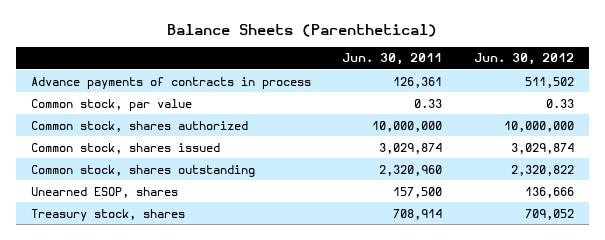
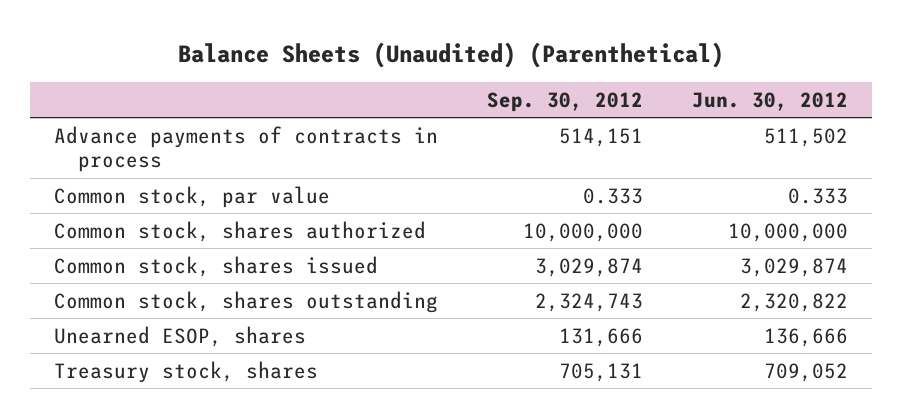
[167,23,438,37] Balance Sheets (Parenthetical) -> [178,41,725,68] Balance Sheets (Unaudited) (Parenthetical)
[342,53,443,66] Jun. 30, 2011 -> none
none -> [487,92,644,113] Sep. 30, 2012
[545,98,574,108] 0.33 -> [787,187,848,204] 0.333

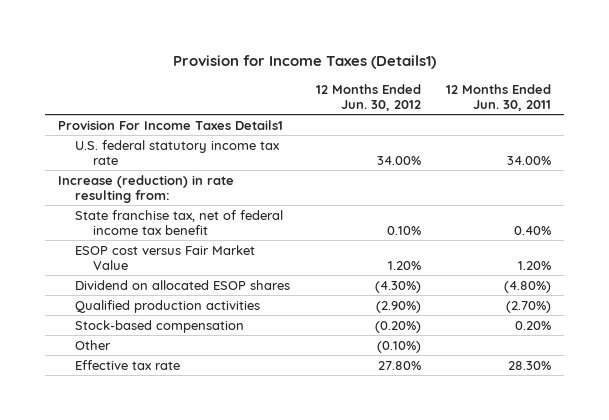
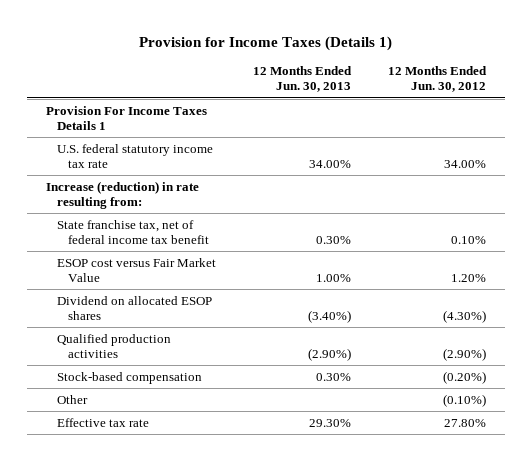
[172,54,436,69] Provision for Income Taxes (Details1) -> [138,35,392,51] Provision for Income Taxes (Details 1)
[445,83,551,111] 12 Months Ended Jun. 30, 2011 -> none
none -> [252,66,352,93] 12 Months Ended Jun. 30, 2013
[58,119,284,130] Provision For Income Taxes Details1 -> [45,105,207,130] Provision For Income Taxes Details 1

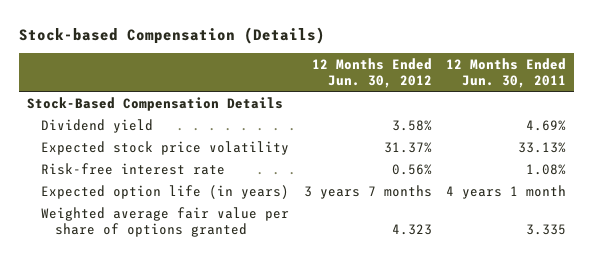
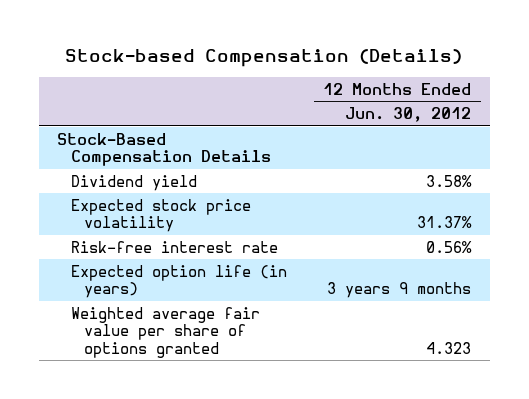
[446,57,567,89] 12 Months Ended Jun. 30, 2011 -> none
[303,184,432,199] 3 years 7 months -> [327,282,472,299] 3 years 9 months

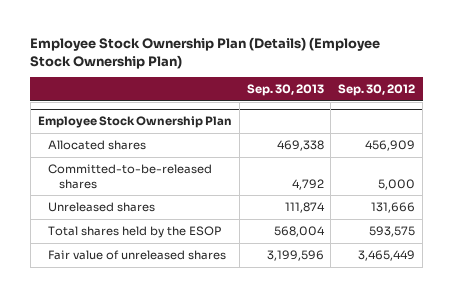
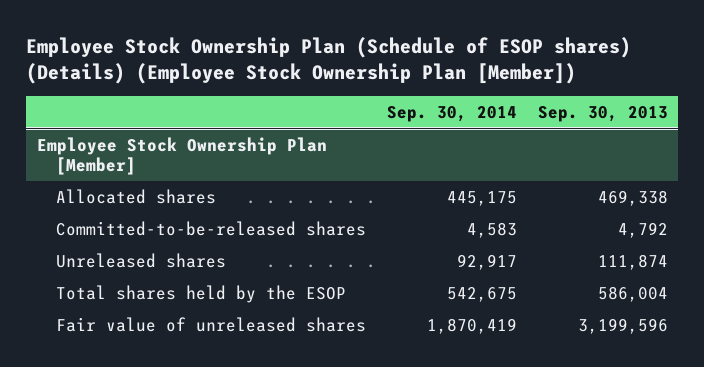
[30,36,381,69] Employee Stock Ownership Plan (Details) (Employee Stock Ownership Plan) -> [26,36,632,84] Employee Stock Ownership Plan (Schedule of ESOP shares) (Details) (Employee Stock Ownership Plan [Member])
[338,84,416,97] Sep. 30, 2012 -> none
none -> [386,105,517,122] Sep. 30, 2014
[37,116,232,129] Employee Stock Ownership Plan -> [36,136,327,175] Employee Stock Ownership Plan [Member]
[273,226,325,238] 568,004 -> [597,285,668,302] 586,004

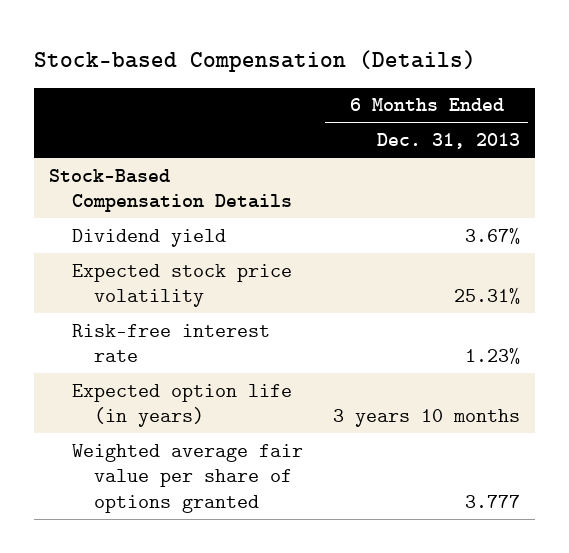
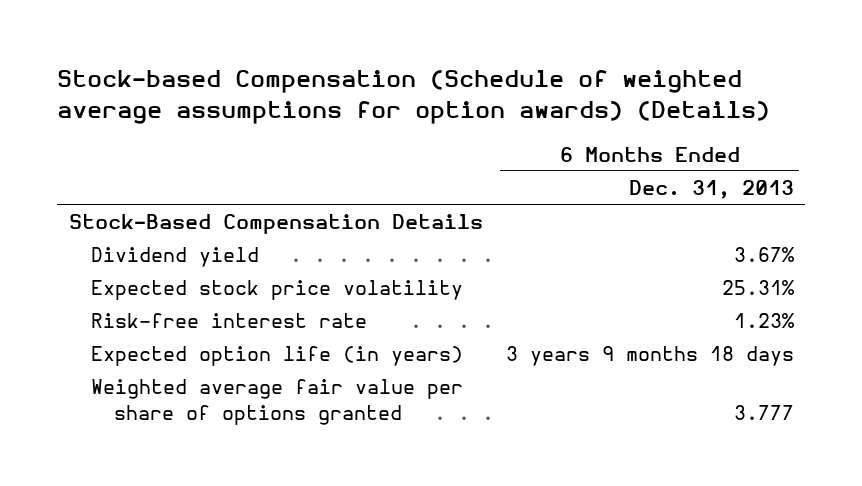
[34,49,477,72] Stock-based Compensation (Details) -> [57,70,771,124] Stock-based Compensation (Schedule of weighted average assumptions for option awards) (Details)
[333,409,521,428] 3 years 10 months -> [505,346,794,367] 3 years 9 months 18 days

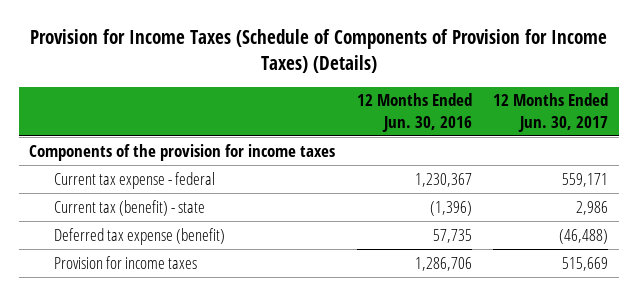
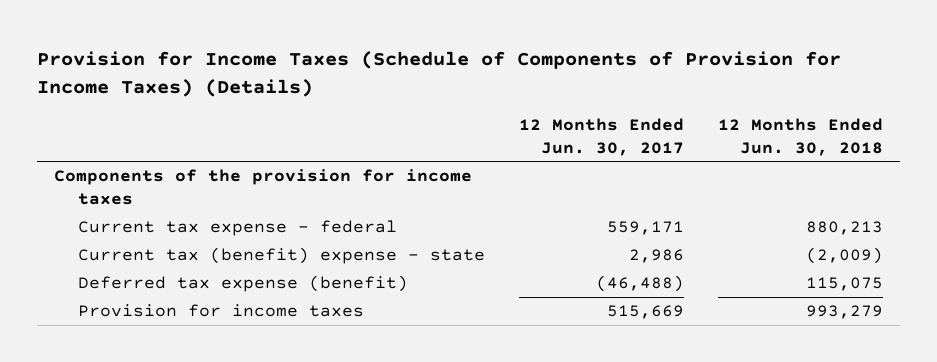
[356,93,472,132] 12 Months Ended Jun. 30, 2016 -> none
none -> [718,117,884,156] 12 Months Ended Jun. 30, 2018
[53,199,205,216] Current tax (benefit) - state -> [78,247,486,265] Current tax (benefit) expense - state

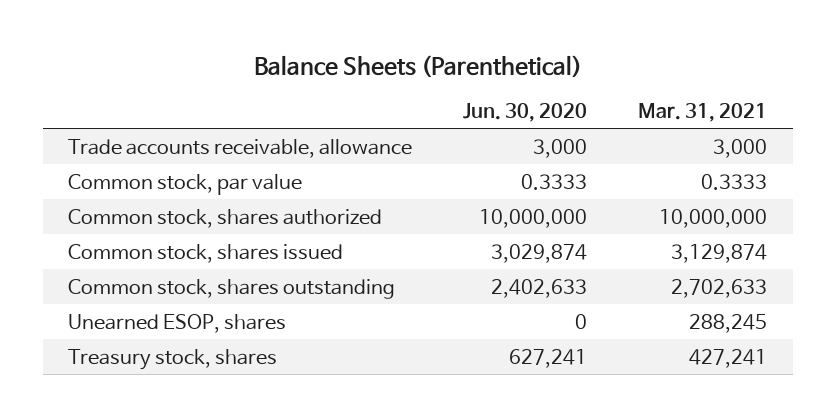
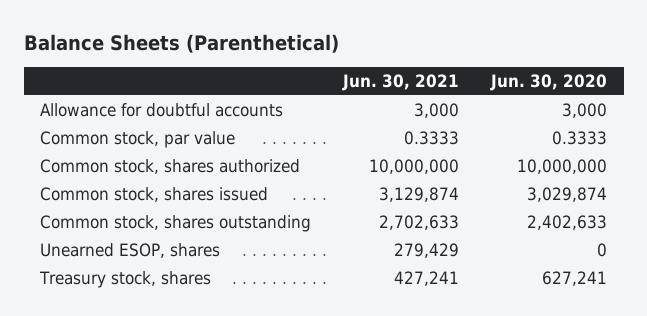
[638,103,768,123] Mar. 31, 2021 -> none
none -> [342,74,460,92] Jun. 30, 2021
[68,138,413,158] Trade accounts receivable, allowance -> [39,103,283,118] Allowance for doubtful accounts

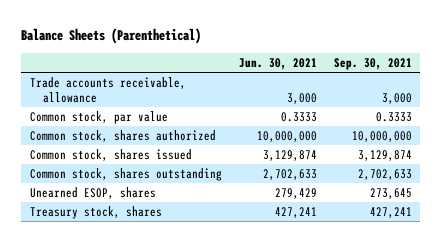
[490,74,608,92] Jun. 30, 2020 -> none
none -> [333,57,412,70] Sep. 30, 2021
[39,103,283,118] Allowance for doubtful accounts -> [29,77,186,103] Trade accounts receivable, allowance

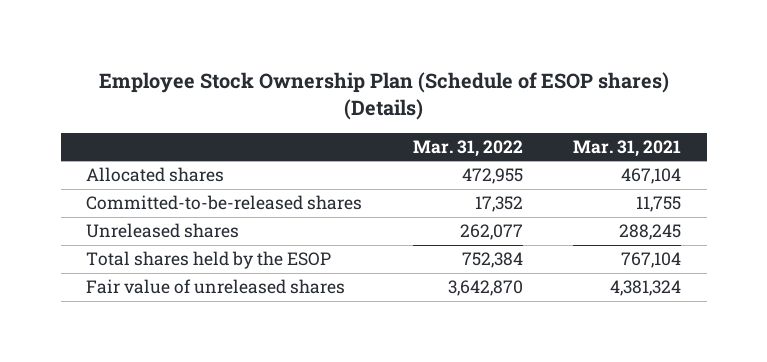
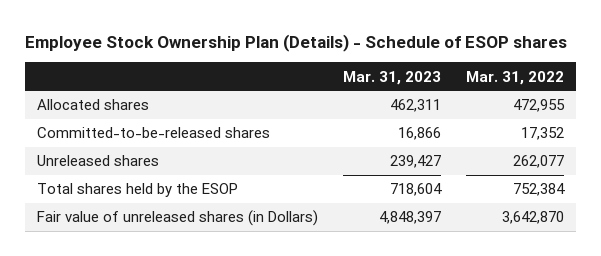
[98,71,669,121] Employee Stock Ownership Plan (Schedule of ESOP shares) (Details) -> [24,33,567,52] Employee Stock Ownership Plan (Details) - Schedule of ESOP shares
[573,139,682,157] Mar. 31, 2021 -> none
none -> [343,70,442,85] Mar. 31, 2023
[85,279,345,295] Fair value of unreleased shares -> [37,210,319,227] Fair value of unreleased shares (in Dollars)

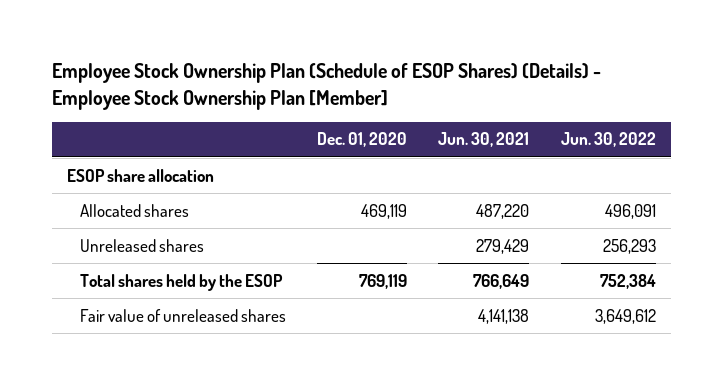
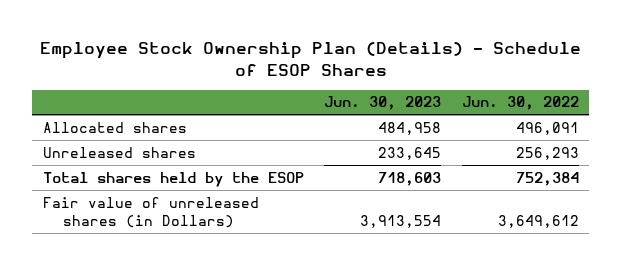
[51,63,601,110] Employee Stock Ownership Plan (Schedule of ESOP Shares) (Details) - Employee Stock Ownership Plan [Member] -> [39,41,581,76] Employee Stock Ownership Plan (Details) - Schedule of ESOP Shares
[316,132,407,148] Dec. 01, 2020 -> none
[438,132,530,148] Jun. 30, 2021 -> none
none -> [324,96,442,111] Jun. 30, 2023
[67,168,215,182] ESOP share allocation -> none
[79,308,286,322] Fair value of unreleased shares -> [42,196,259,228] Fair value of unreleased shares (in Dollars)

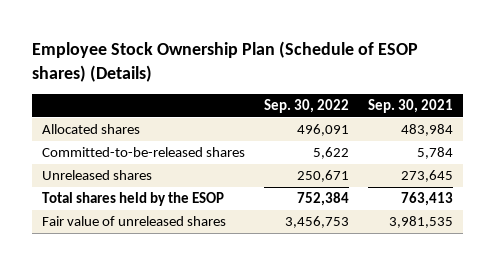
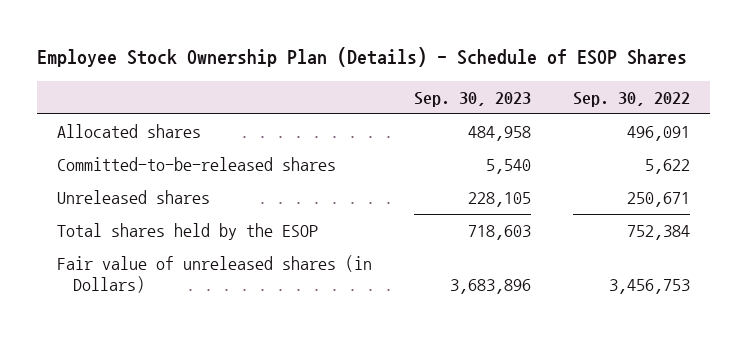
[32,41,419,82] Employee Stock Ownership Plan (Schedule of ESOP shares) (Details) -> [36,47,687,68] Employee Stock Ownership Plan (Details) - Schedule of ESOP Shares
[368,99,454,114] Sep. 30, 2021 -> none
none -> [414,91,532,107] Sep. 30, 2023
[41,216,226,227] Fair value of unreleased shares -> [57,255,373,293] Fair value of unreleased shares (in Dollars)

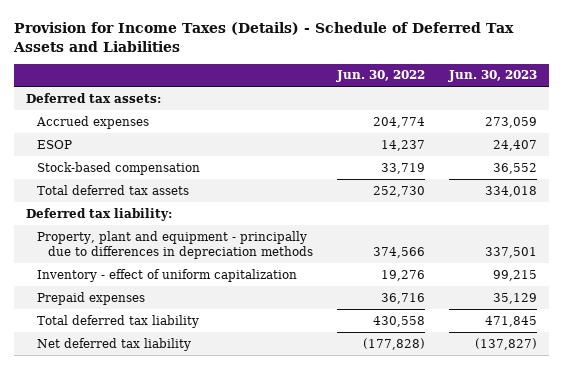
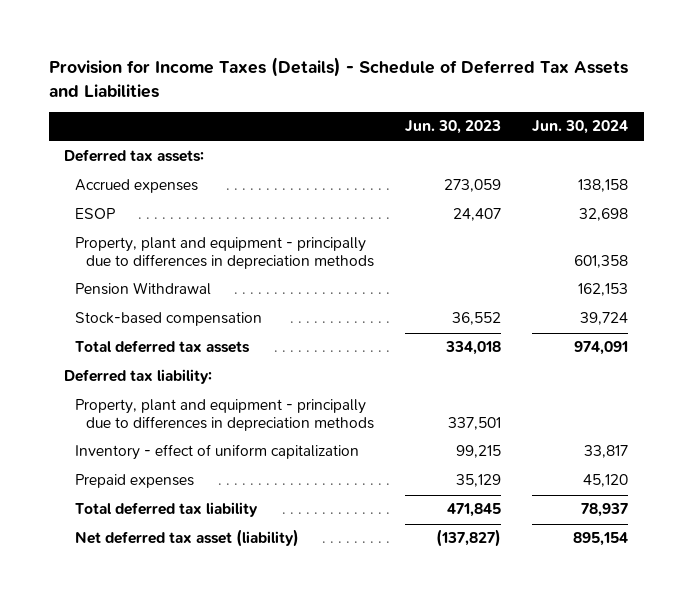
[336,70,426,83] Jun. 30, 2022 -> none
none -> [532,120,629,135] Jun. 30, 2024
none -> [75,237,375,270] Property, plant and equipment - principally due to differences in depreciation methods
none -> [75,282,212,296] Pension Withdrawal
[37,337,192,351] Net deferred tax liability -> [75,529,300,548] Net deferred tax asset (liability)

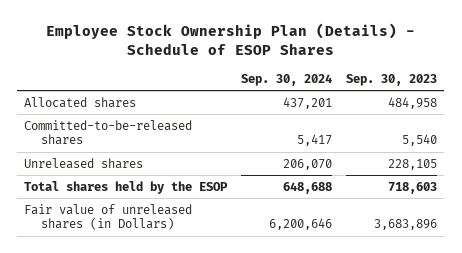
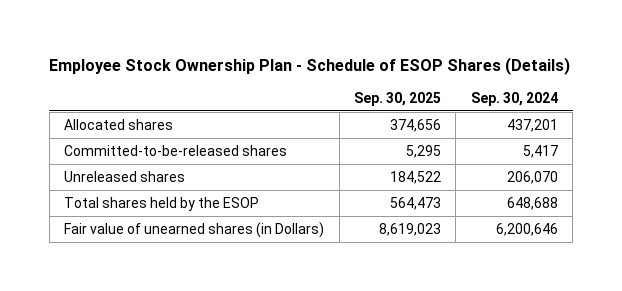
[45,23,415,55] Employee Stock Ownership Plan (Details) - Schedule of ESOP Shares -> [49,56,571,75] Employee Stock Ownership Plan - Schedule of ESOP Shares (Details)
[346,73,438,86] Sep. 30, 2023 -> none
none -> [353,91,441,106] Sep. 30, 2025
[24,203,193,231] Fair value of unreleased shares (in Dollars) -> [64,221,325,238] Fair value of unearned shares (in Dollars)

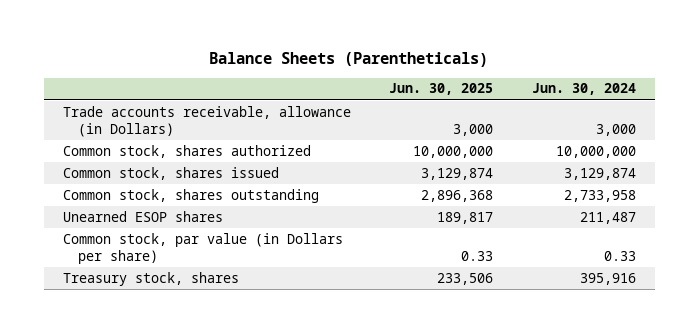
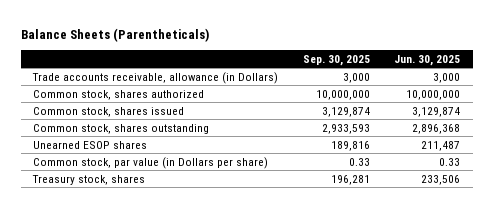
[531,83,636,96] Jun. 30, 2024 -> none
none -> [302,54,370,66] Sep. 30, 2025
[437,211,494,224] 189,817 -> [421,140,461,151] 211,487

